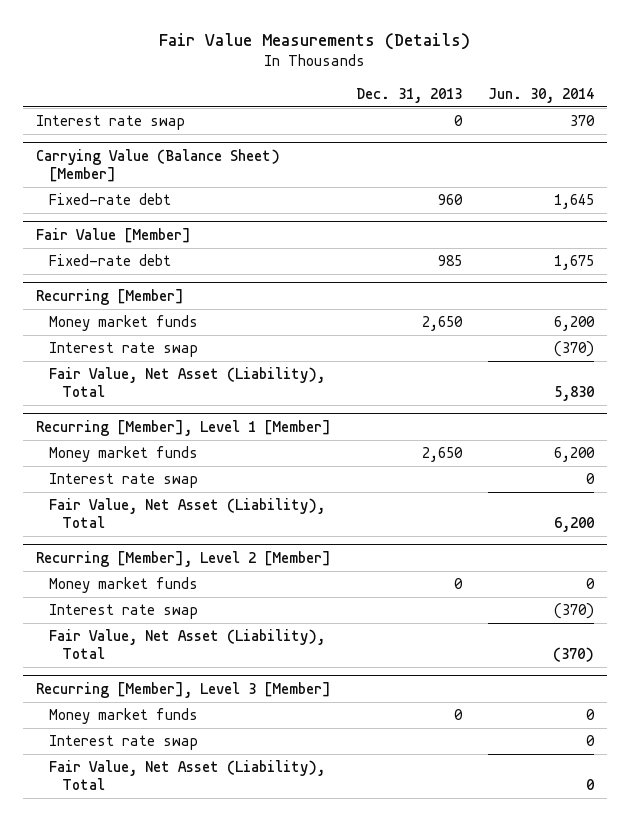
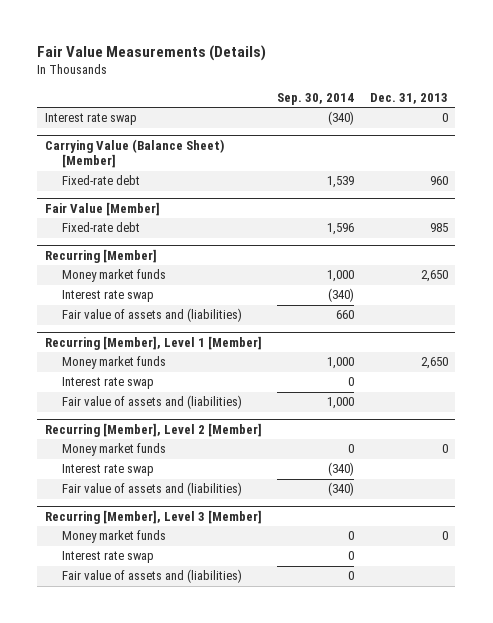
[488,87,595,103] Jun. 30, 2014 -> none
none -> [277,92,355,105] Sep. 30, 2014
[48,367,325,397] Fair Value, Net Asset (Liability), Total -> [61,308,242,323] Fair value of assets and (liabilities)
[48,498,325,528] Fair Value, Net Asset (Liability), Total -> [61,395,242,410] Fair value of assets and (liabilities)
[48,629,325,659] Fair Value, Net Asset (Liability), Total -> [61,482,242,497] Fair value of assets and (liabilities)
[48,760,325,790] Fair Value, Net Asset (Liability), Total -> [61,569,242,584] Fair value of assets and (liabilities)

